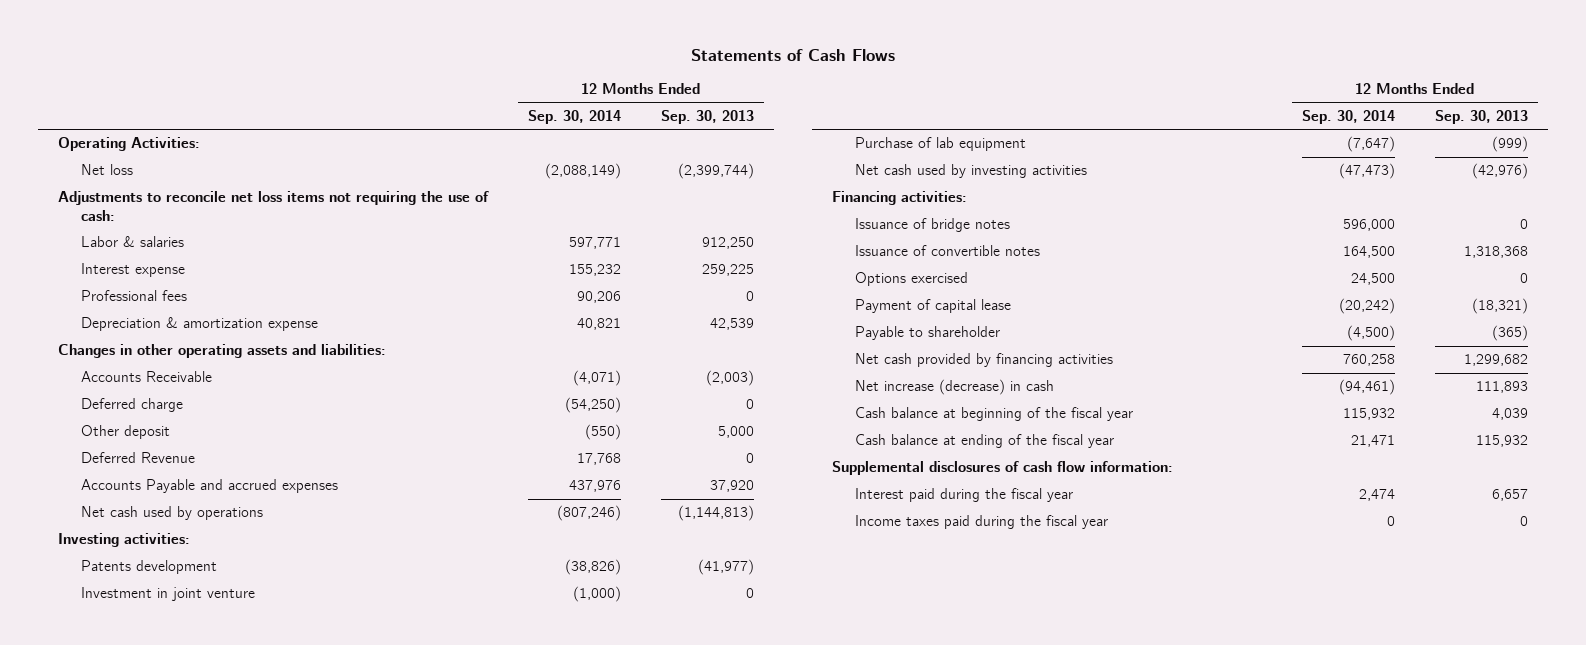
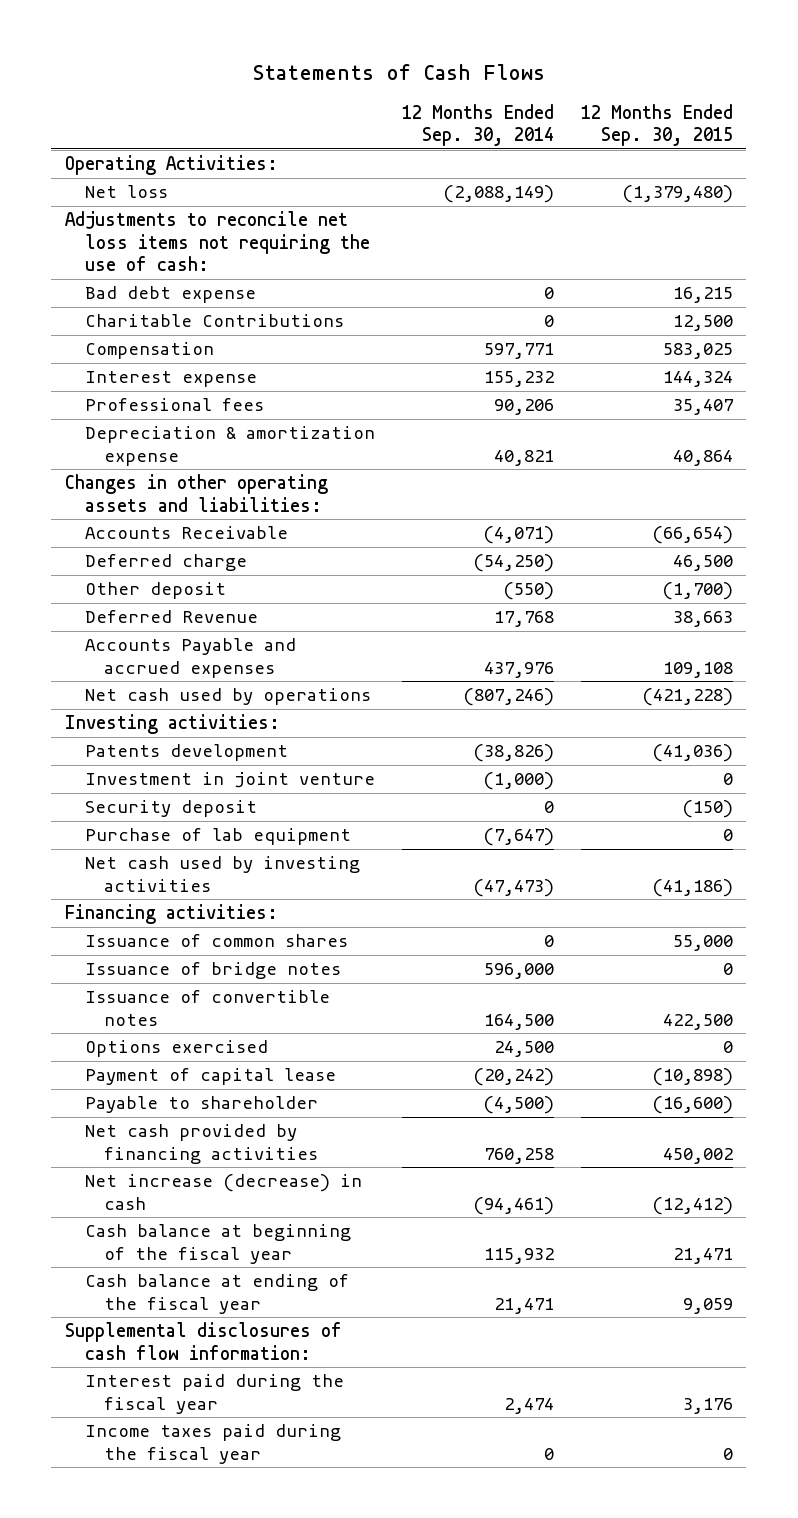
[661,110,755,125] Sep. 30, 2013 -> none
none -> [580,103,733,147] 12 Months Ended Sep. 30, 2015
none -> [84,286,256,304] Bad debt expense
none -> [84,314,344,328] Charitable Contributions
[80,236,184,248] Labor & salaries -> [84,342,214,360] Compensation
none -> [84,800,257,818] Security deposit
none -> [84,934,348,948] Issuance of common shares

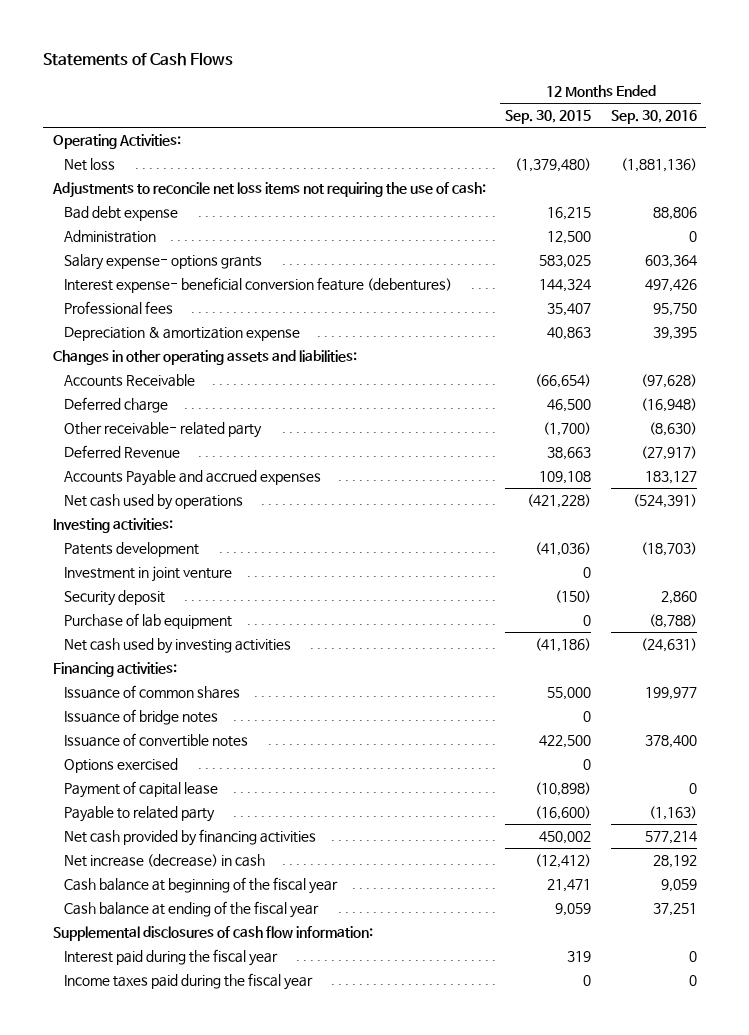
[401,103,554,147] 12 Months Ended Sep. 30, 2014 -> none
none -> [610,110,697,125] Sep. 30, 2016
[84,314,344,328] Charitable Contributions -> [63,230,156,244] Administration
[84,342,214,360] Compensation -> [63,254,262,271] Salary expense- options grants
[84,371,257,388] Interest expense -> [63,277,452,294] Interest expense- beneficial conversion feature (debentures)
[672,449,733,466] 40,864 -> [547,327,592,341] 40,863
[84,582,226,600] Other deposit -> [63,422,262,439] Other receivable- related party
[84,1096,318,1114] Payable to shareholder -> [63,806,215,823] Payable to related party
[682,1397,733,1414] 3,176 -> [567,951,592,963] 319

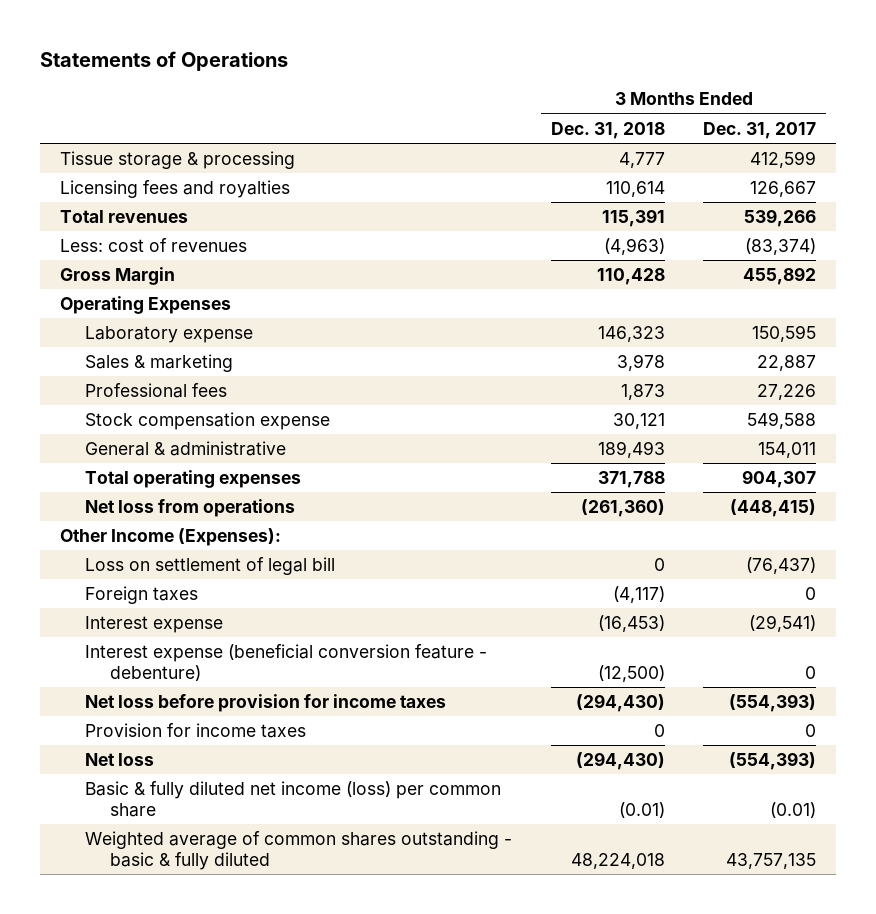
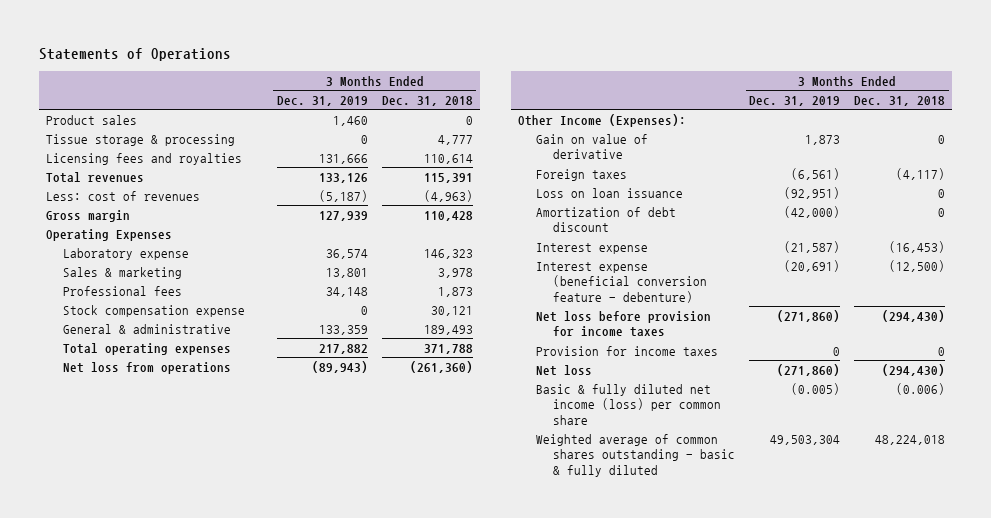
[703,121,817,139] Dec. 31, 2017 -> none
none -> [276,95,368,106] Dec. 31, 2019
none -> [45,114,137,125] Product sales
[59,267,175,286] Gross Margin -> [45,209,130,222] Gross margin
[84,557,335,576] Loss on settlement of legal bill -> none
none -> [535,133,648,160] Gain on value of derivative
none -> [535,187,683,198] Loss on loan issuance
none -> [535,206,676,233] Amortization of debt discount
[618,801,665,818] (0.01) -> [896,382,946,395] (0.006)

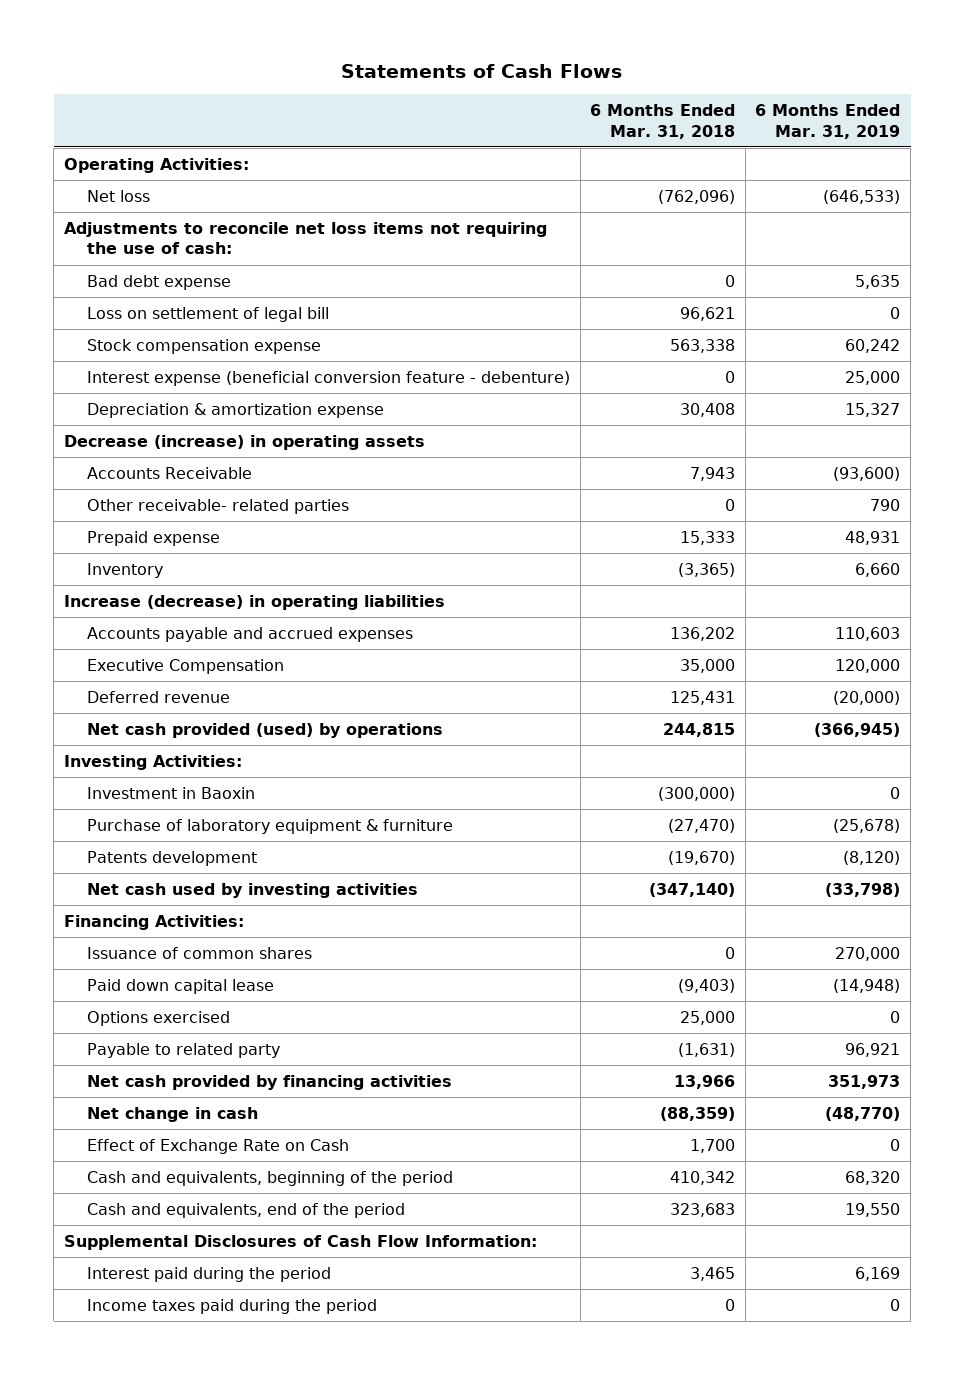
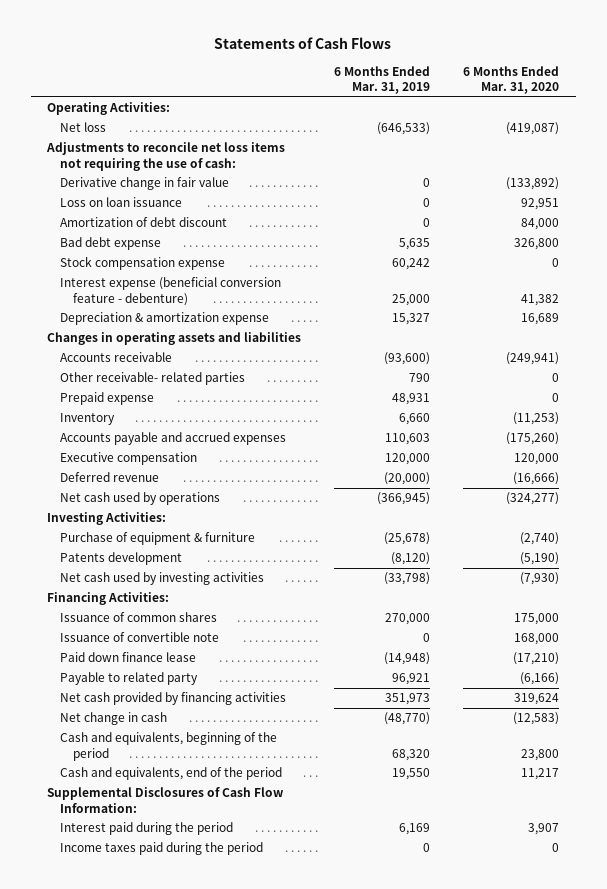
[590,104,736,139] 6 Months Ended Mar. 31, 2018 -> none
none -> [463,65,560,95] 6 Months Ended Mar. 31, 2020
none -> [60,177,230,191] Derivative change in fair value
none -> [60,197,183,208] Loss on loan issuance
none -> [60,217,228,228] Amortization of debt discount
[86,306,329,322] Loss on settlement of legal bill -> none
[63,434,425,450] Decrease (increase) in operating assets -> none
none -> [47,332,302,346] Changes in operating assets and liabilities
[86,466,252,479] Accounts Receivable -> [60,352,173,363] Accounts receivable
[63,594,445,610] Increase (decrease) in operating liabilities -> none
[86,658,284,674] Executive Compensation -> [60,452,198,466] Executive compensation
[86,722,443,738] Net cash provided (used) by operations -> [60,492,221,506] Net cash used by operations
[86,786,255,799] Investment in Baoxin -> none
[86,818,453,834] Purchase of laboratory equipment & furniture -> [60,532,256,546] Purchase of equipment & furniture
[86,1010,230,1026] Options exercised -> none
none -> [60,632,220,643] Issuance of convertible note
[86,978,274,994] Paid down capital lease -> [60,652,197,663] Paid down finance lease
[86,1138,349,1154] Effect of Exchange Rate on Cash -> none

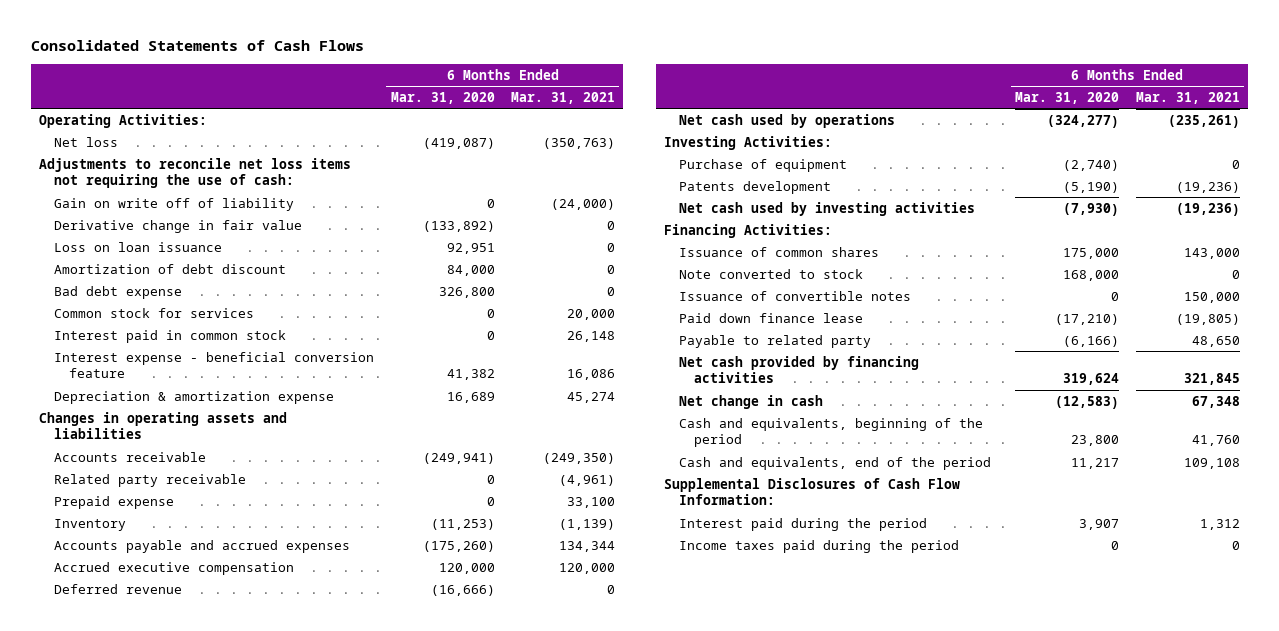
[214,37,392,50] Statements of Cash Flows -> [31,40,365,52] Consolidated Statements of Cash Flows
[334,65,431,95] 6 Months Ended Mar. 31, 2019 -> none
none -> [510,92,615,105] Mar. 31, 2021
none -> [54,197,295,211] Gain on write off of liability
[60,256,226,271] Stock compensation expense -> none
none -> [54,307,255,318] Common stock for services
none -> [54,329,287,343] Interest paid in common stock
[60,277,282,306] Interest expense (beneficial conversion feature - debenture) -> [54,351,375,379] Interest expense - beneficial conversion feature
[60,372,246,386] Other receivable- related parties -> none
none -> [54,473,247,487] Related party receivable
[60,452,198,466] Executive compensation -> [54,561,295,575] Accrued executive compensation
[60,532,256,546] Purchase of equipment & furniture -> [678,158,847,172] Purchase of equipment
none -> [678,268,863,279] Note converted to stock
[60,632,220,643] Issuance of convertible note -> [678,290,911,301] Issuance of convertible notes
[514,633,560,646] 168,000 -> [1111,291,1120,301] 0

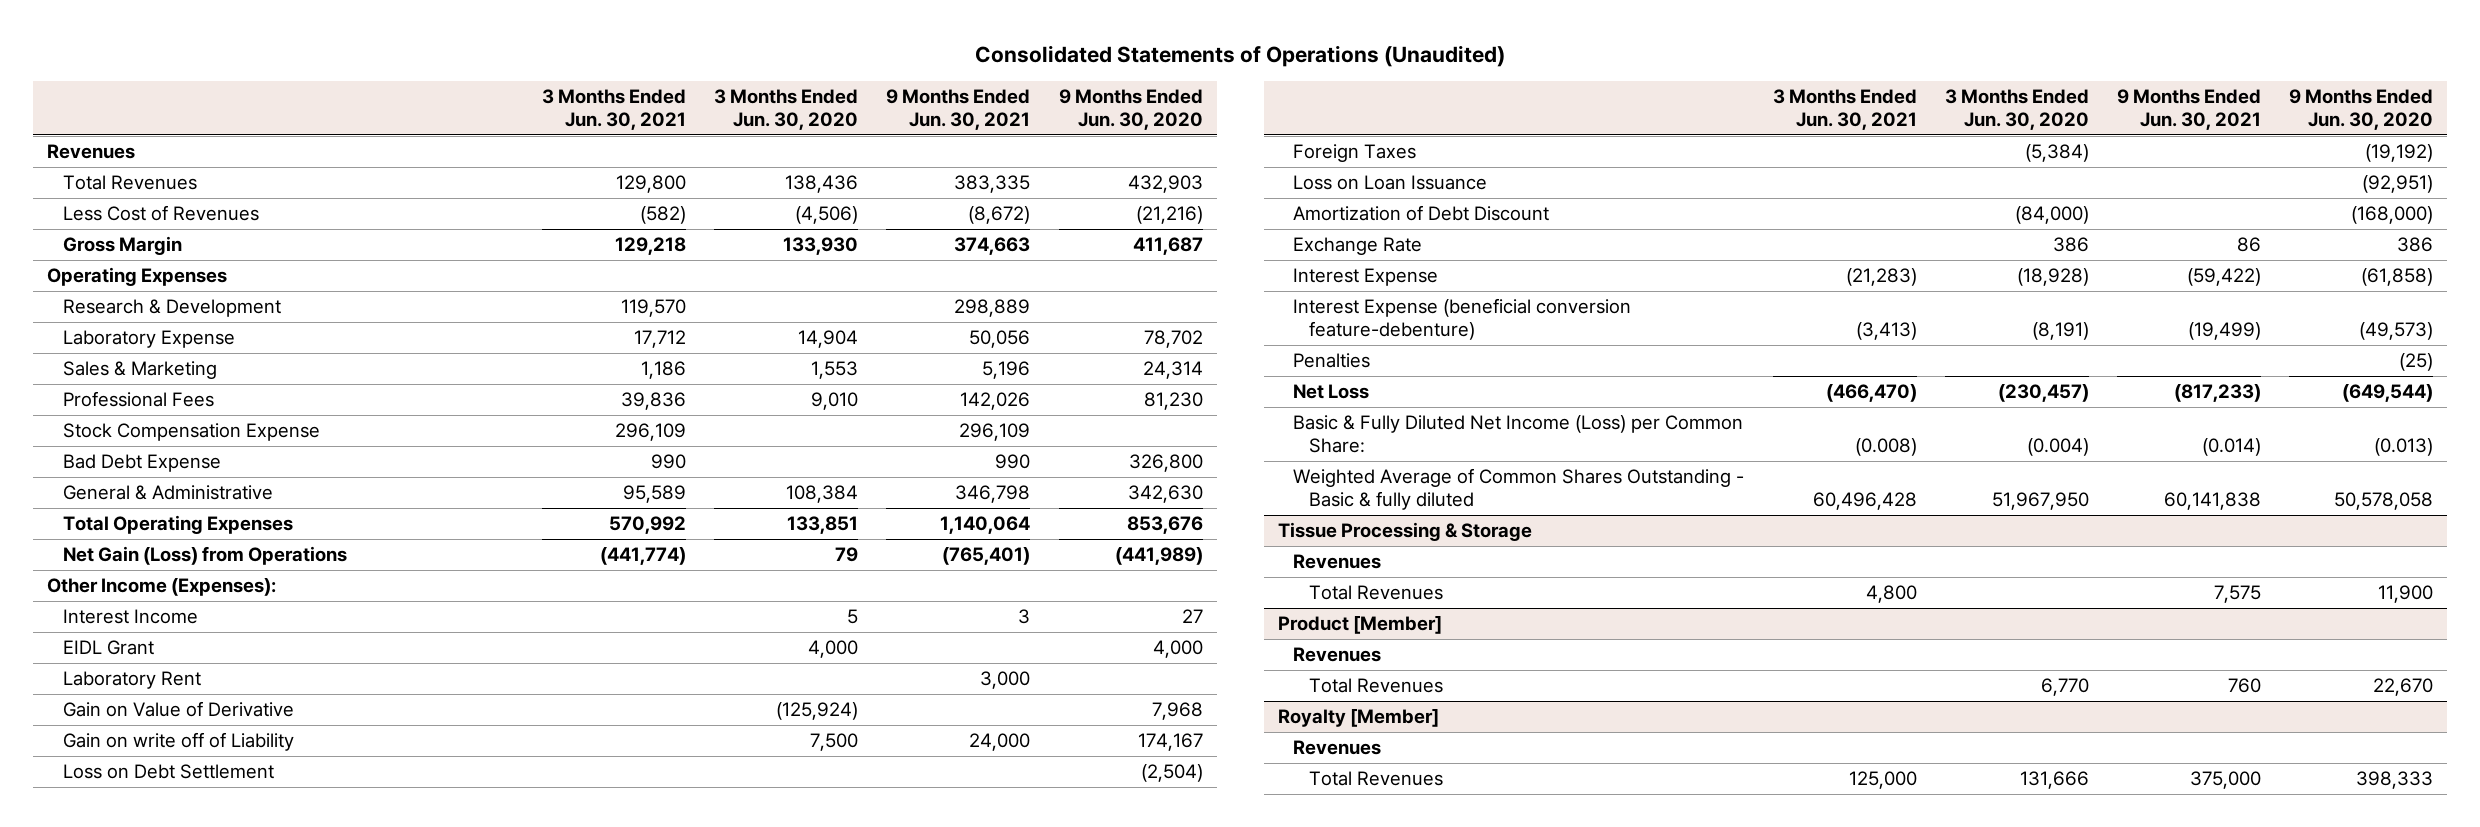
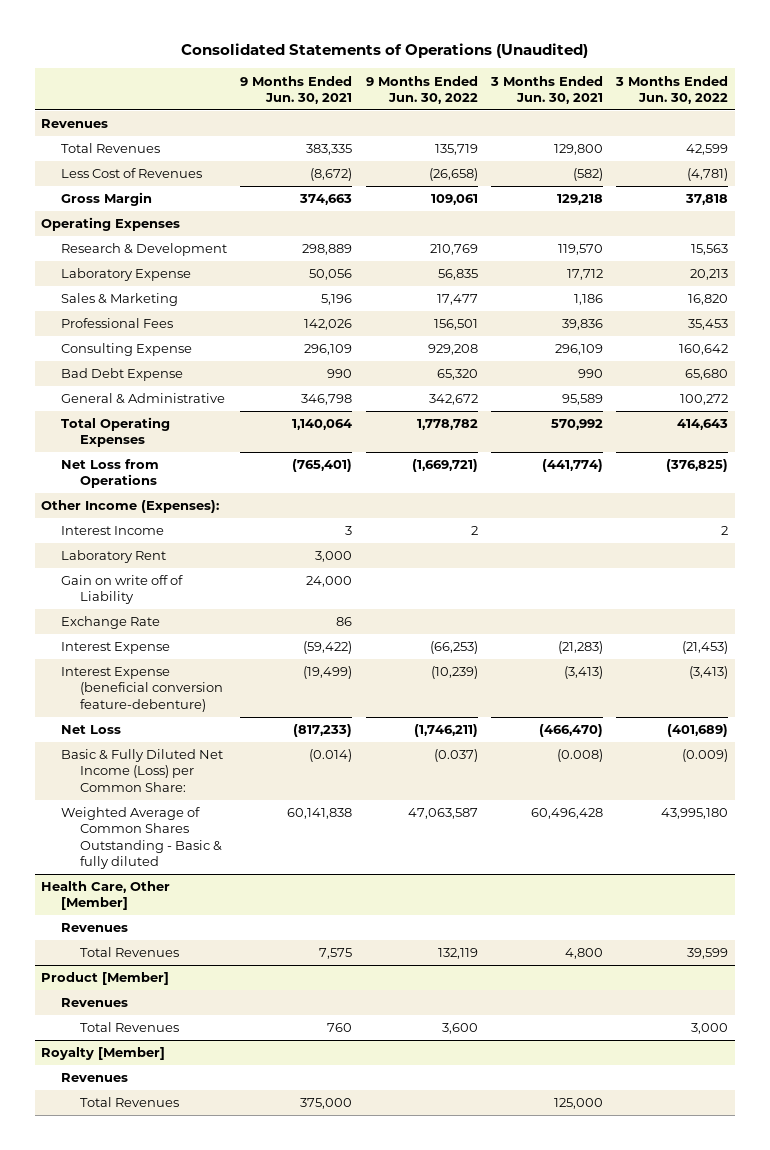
[714,88,859,131] 3 Months Ended Jun. 30, 2020 -> none
[1058,88,1203,131] 9 Months Ended Jun. 30, 2020 -> none
none -> [365,75,478,104] 9 Months Ended Jun. 30, 2022
none -> [615,75,729,104] 3 Months Ended Jun. 30, 2022
[62,423,320,442] Stock Compensation Expense -> [60,343,192,357] Consulting Expense
[62,546,347,566] Net Gain (Loss) from Operations -> [60,459,159,489] Net Loss from Operations
[62,640,154,656] EIDL Grant -> none
[62,701,294,718] Gain on Value of Derivative -> none
[62,764,274,780] Loss on Debt Settlement -> none
[1293,144,1417,163] Foreign Taxes -> none
[1293,175,1488,191] Loss on Loan Issuance -> none
[1293,205,1550,222] Amortization of Debt Discount -> none
[1293,353,1371,369] Penalties -> none
[1277,522,1532,542] Tissue Processing & Storage -> [41,881,171,911] Health Care, Other [Member]

